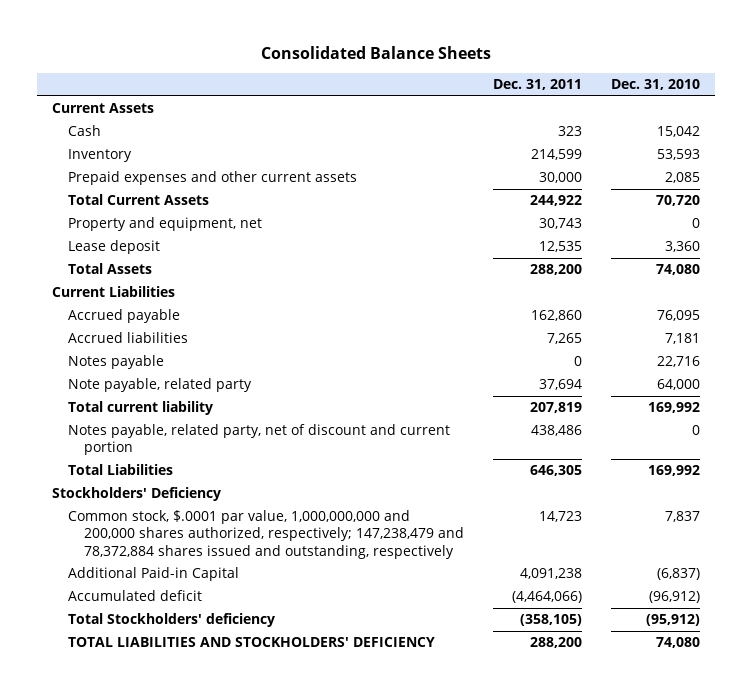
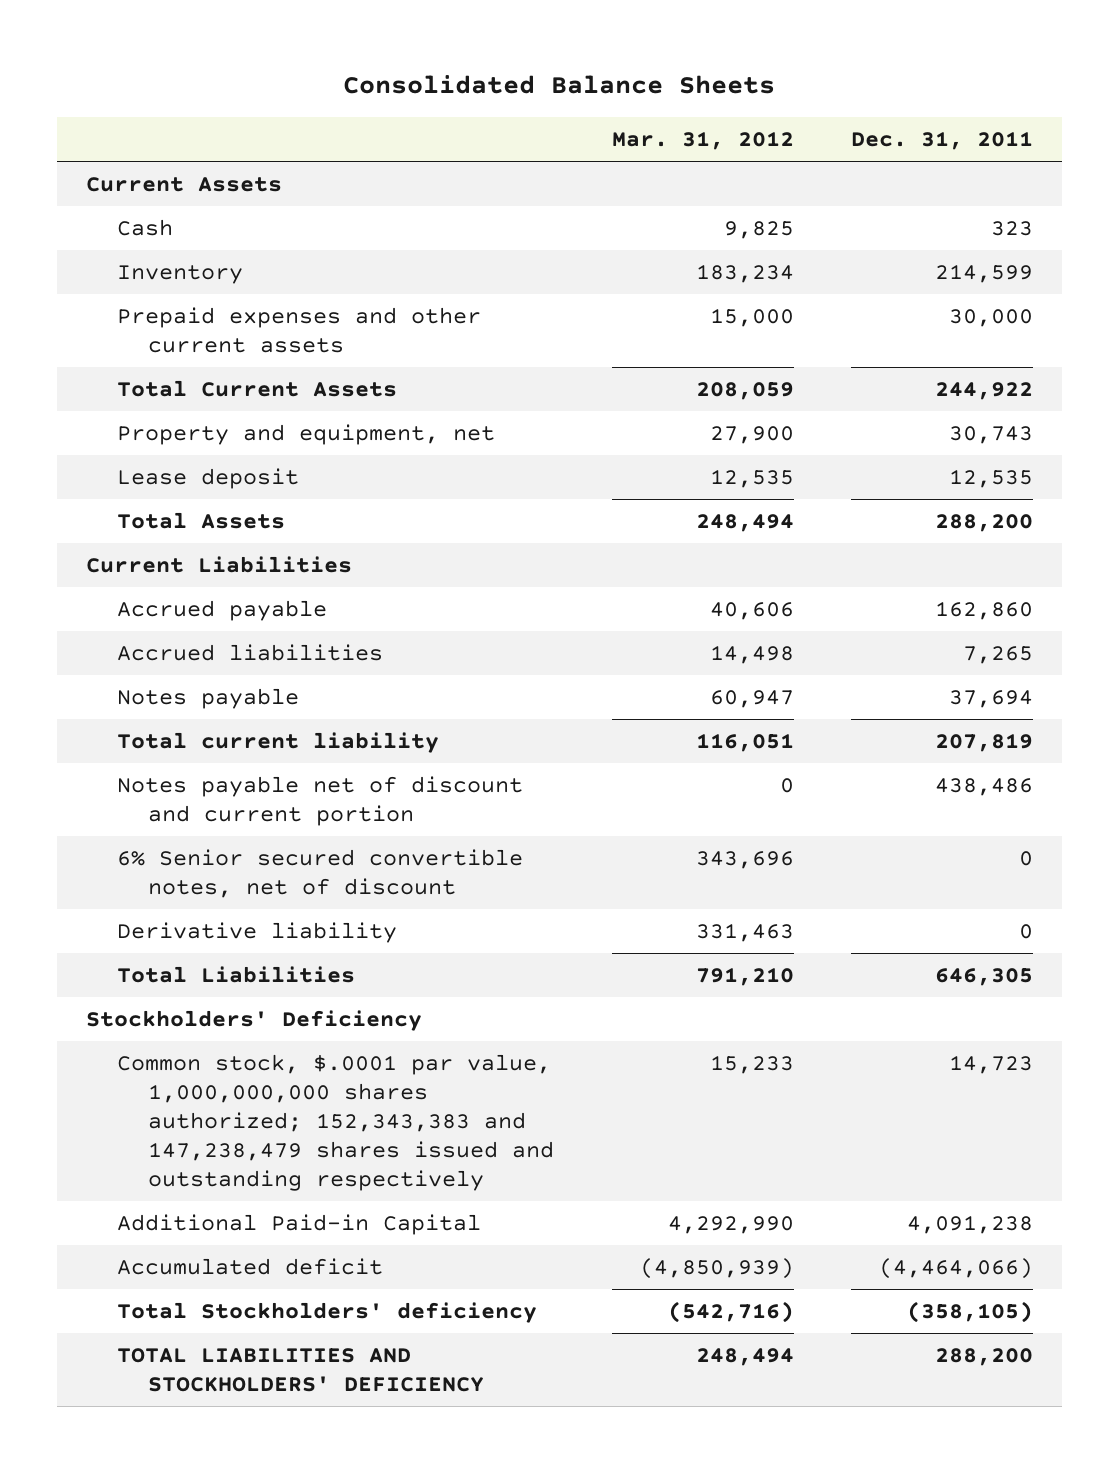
[611,79,701,91] Dec. 31, 2010 -> none
none -> [611,131,794,151] Mar. 31, 2012
[67,378,252,393] Note payable, related party -> none
[574,356,583,367] 0 -> [949,689,1034,708] 37,694
[67,424,450,456] Notes payable, related party, net of discount and current portion -> [116,775,523,826] Notes payable net of discount and current portion
none -> [116,848,523,898] 6% Senior secured convertible notes, net of discount
none -> [116,921,397,943] Derivative liability
[67,510,464,559] Common stock, $.0001 par value, 1,000,000,000 and 200,000 shares authorized, respectively; 147,238,479 and 78,372,884 shares issued and outstanding, respectively -> [116,1053,555,1191] Common stock, $.0001 par value, 1,000,000,000 shares authorized; 152,343,383 and 147,238,479 shares issued and outstanding respectively

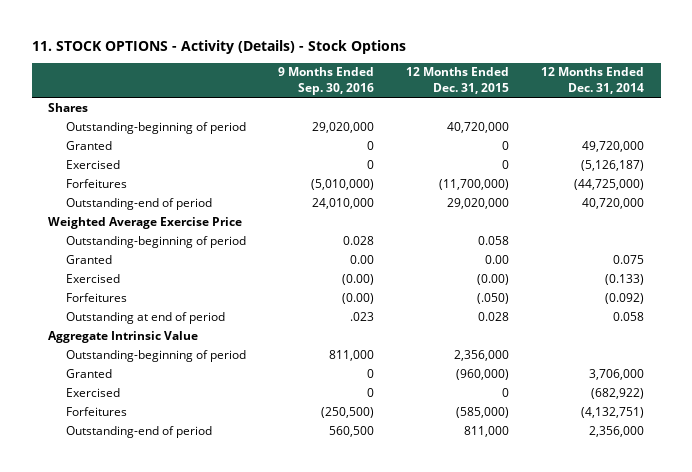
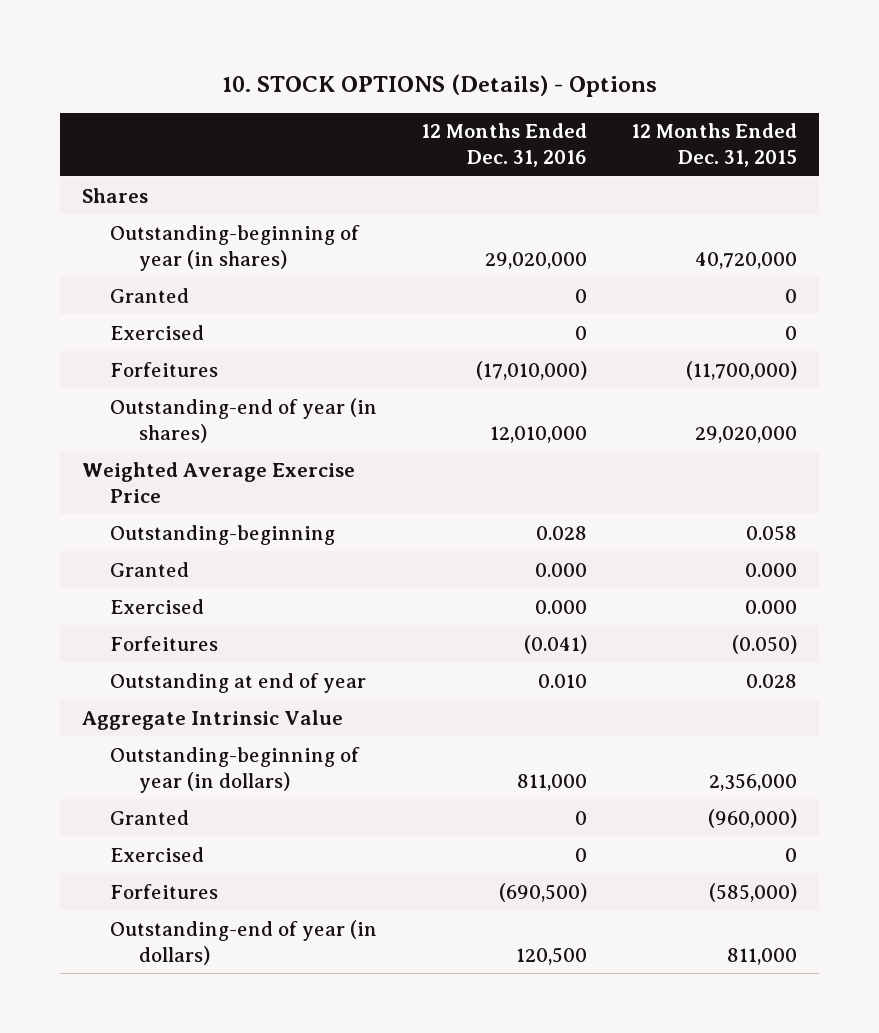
[31,39,406,54] 11. STOCK OPTIONS - Activity (Details) - Stock Options -> [221,74,657,98] 10. STOCK OPTIONS (Details) - Options
[278,67,375,96] 9 Months Ended Sep. 30, 2016 -> none
[541,67,645,95] 12 Months Ended Dec. 31, 2014 -> none
none -> [421,123,588,168] 12 Months Ended Dec. 31, 2016
[65,121,246,134] Outstanding-beginning of period -> [110,224,361,271] Outstanding-beginning of year (in shares)
[65,197,212,210] Outstanding-end of period -> [110,397,378,443] Outstanding-end of year (in shares)
[65,235,246,248] Outstanding-beginning of period -> [110,524,336,545] Outstanding-beginning
[485,254,510,264] 0.00 -> [745,562,798,577] 0.000
[477,273,510,285] (0.00) -> [745,599,798,614] 0.000
[477,292,510,304] (.050) -> [732,634,798,654] (0.050)
[65,311,225,324] Outstanding at end of period -> [110,672,367,693] Outstanding at end of year
[65,349,246,362] Outstanding-beginning of period -> [110,746,361,793] Outstanding-beginning of year (in dollars)
[65,425,212,438] Outstanding-end of period -> [110,919,378,965] Outstanding-end of year (in dollars)

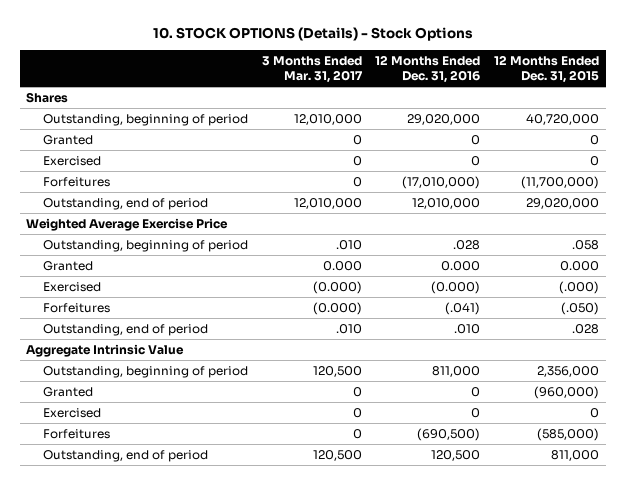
[221,74,657,98] 10. STOCK OPTIONS (Details) - Options -> [152,27,473,42] 10. STOCK OPTIONS (Details) - Stock Options
none -> [261,55,363,84] 3 Months Ended Mar. 31, 2017
[110,224,361,271] Outstanding-beginning of year (in shares) -> [43,113,249,126] Outstanding, beginning of period
[110,397,378,443] Outstanding-end of year (in shares) -> [43,197,209,210] Outstanding, end of period
[110,524,336,545] Outstanding-beginning -> [43,239,249,252] Outstanding, beginning of period
[536,525,588,540] 0.028 -> [453,239,481,250] .028
[746,524,798,541] 0.058 -> [572,239,600,250] .058
[535,599,588,614] 0.000 -> [431,280,481,294] (0.000)
[745,599,798,614] 0.000 -> [559,280,600,294] (.000)
[524,634,588,654] (0.041) -> [445,301,481,315] (.041)
[732,634,798,654] (0.050) -> [561,301,600,315] (.050)
[110,672,367,693] Outstanding at end of year -> [43,323,209,336] Outstanding, end of period
[538,673,588,688] 0.010 -> [454,323,481,334] .010
[746,673,798,688] 0.028 -> [572,323,600,334] .028
[110,746,361,793] Outstanding-beginning of year (in dollars) -> [43,365,249,378] Outstanding, beginning of period
[110,919,378,965] Outstanding-end of year (in dollars) -> [43,449,209,462] Outstanding, end of period

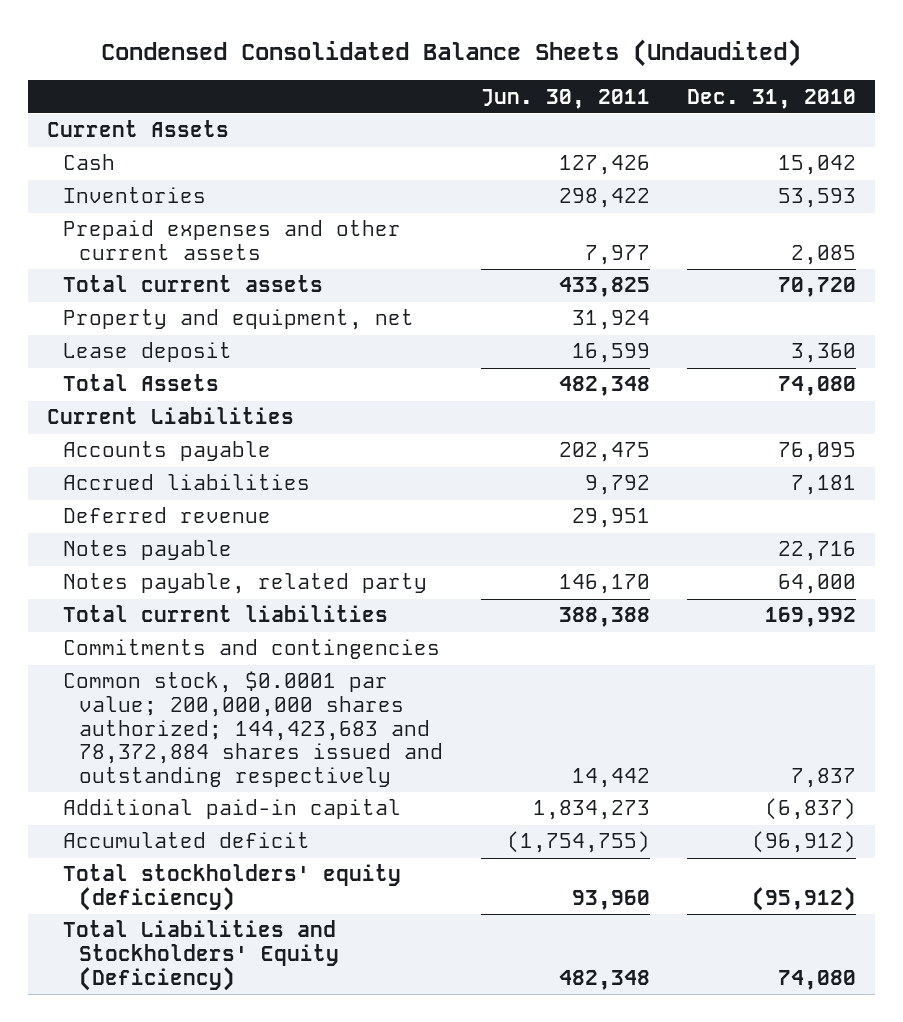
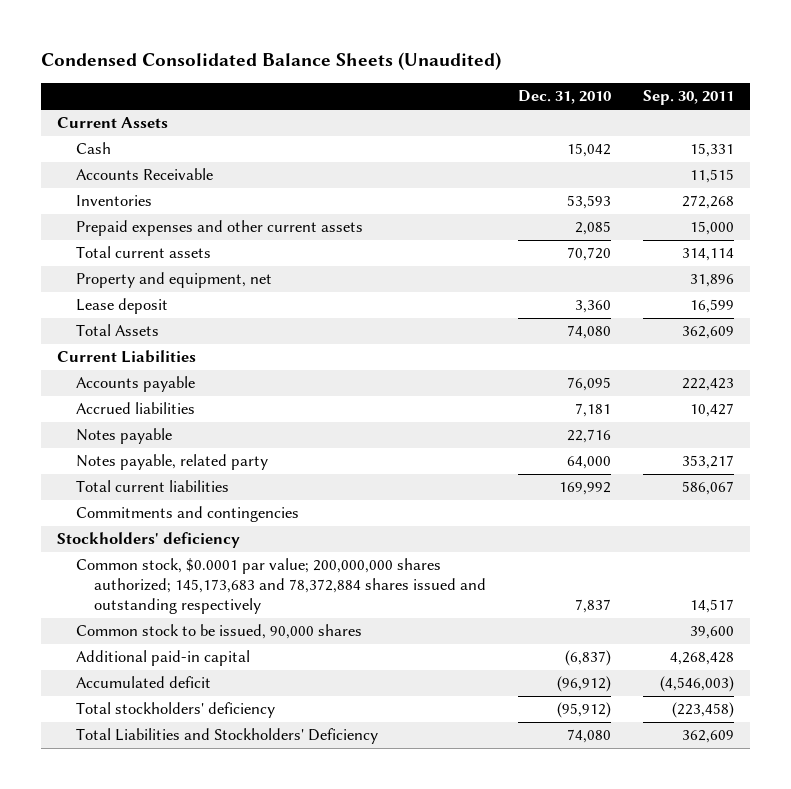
[101,38,802,67] Condensed Consolidated Balance Sheets (Undaudited) -> [41,52,502,71] Condensed Consolidated Balance Sheets (Unaudited)
[480,88,650,109] Jun. 30, 2011 -> none
none -> [643,90,735,106] Sep. 30, 2011
none -> [75,168,213,181] Accounts Receivable
[62,507,271,524] Deferred revenue -> none
none -> [56,532,240,549] Stockholders' deficiency
[62,671,444,788] Common stock, $0.0001 par value; 200,000,000 shares authorized; 144,423,683 and 78,372,884 shares issued and outstanding respectively -> [75,558,487,615] Common stock, $0.0001 par value; 200,000,000 shares authorized; 145,173,683 and 78,372,884 shares issued and outstanding respectively
none -> [75,624,362,640] Common stock to be issued, 90,000 shares
[62,864,401,912] Total stockholders' equity (deficiency) -> [75,702,275,719] Total stockholders' deficiency
[62,920,340,991] Total Liabilities and Stockholders' Equity (Deficiency) -> [75,728,378,745] Total Liabilities and Stockholders' Deficiency

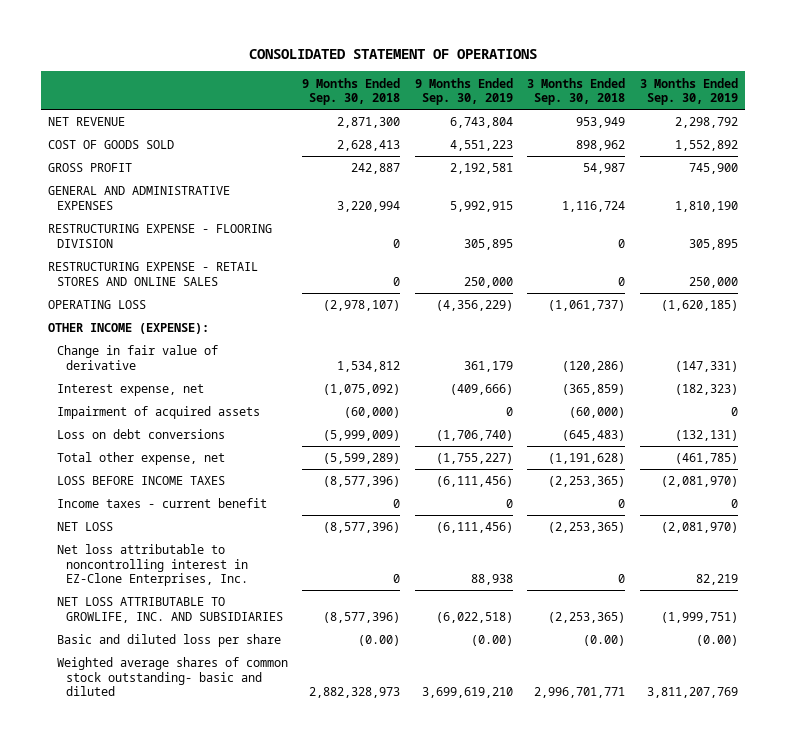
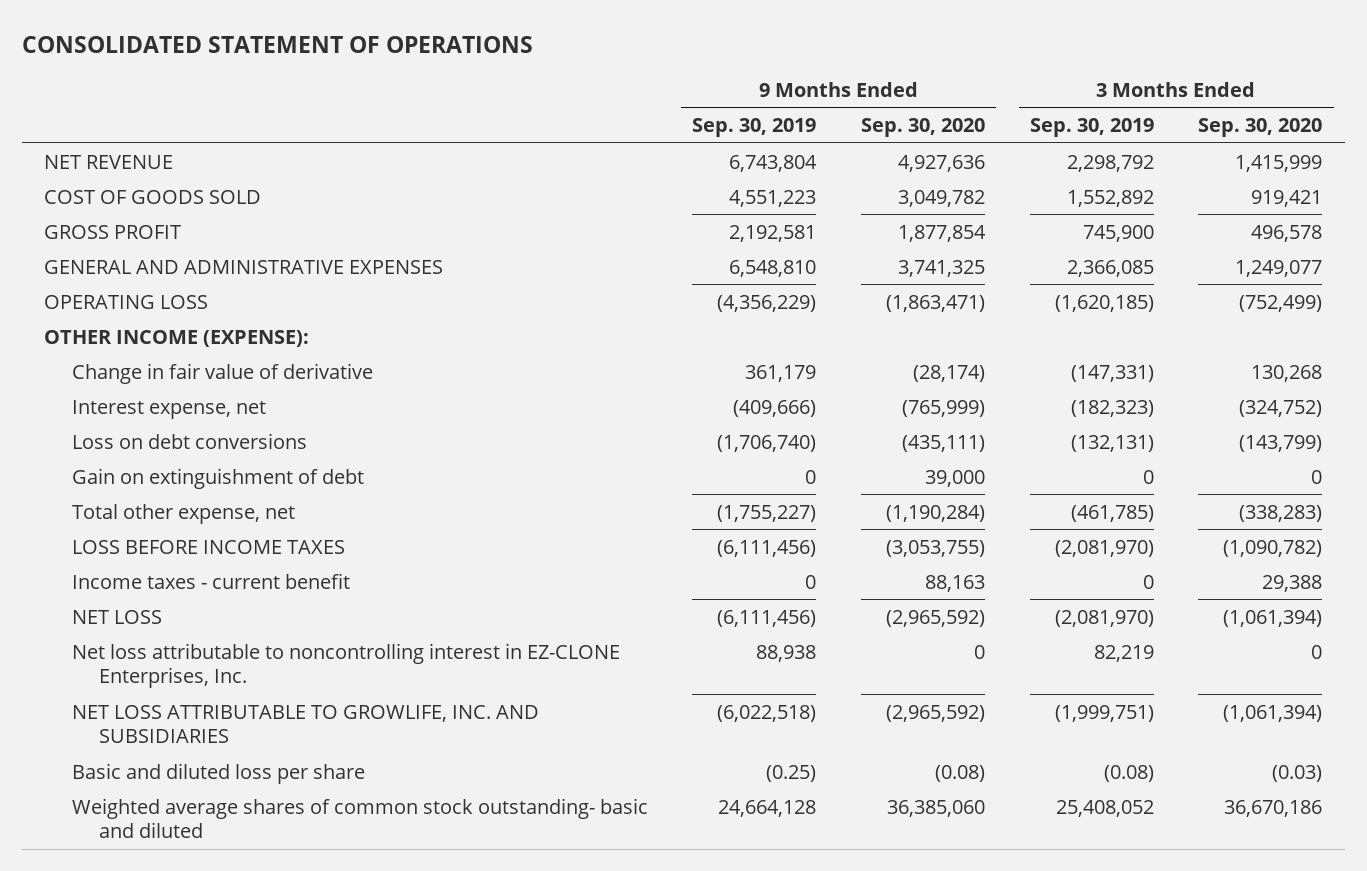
[302,77,401,106] 9 Months Ended Sep. 30, 2018 -> none
[527,77,626,106] 3 Months Ended Sep. 30, 2018 -> none
none -> [861,118,986,138] Sep. 30, 2020
none -> [1198,118,1323,138] Sep. 30, 2020
[47,224,272,248] RESTRUCTURING EXPENSE - FLOORING DIVISION -> none
[47,262,258,286] RESTRUCTURING EXPENSE - RETAIL STORES AND ONLINE SALES -> none
[449,200,513,212] 5,992,915 -> [729,259,817,277] 6,548,810
[674,200,738,212] 1,810,190 -> [1066,259,1154,277] 2,366,085
[57,406,261,420] Impairment of acquired assets -> none
none -> [71,467,364,489] Gain on extinguishment of debt
[57,544,249,587] Net loss attributable to noncontrolling interest in EZ-Clone Enterprises, Inc. -> [71,642,620,689] Net loss attributable to noncontrolling interest in EZ-CLONE Enterprises, Inc.
[470,635,513,647] (0.00) -> [766,764,817,782] (0.25)
[695,635,738,647] (0.00) -> [1103,764,1154,782] (0.08)
[421,687,513,699] 3,699,619,210 -> [718,799,817,817] 24,664,128
[646,687,738,699] 3,811,207,769 -> [1055,799,1154,817] 25,408,052

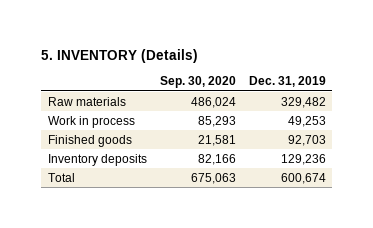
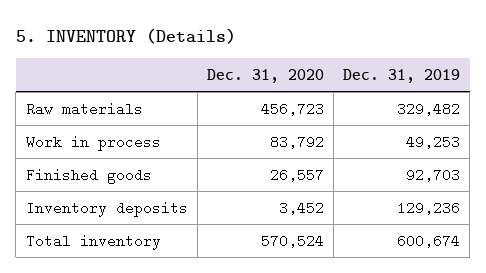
[159,76,236,89] Sep. 30, 2020 -> none
none -> [206,68,324,83] Dec. 31, 2020
[47,172,75,182] Total -> [25,233,161,250] Total inventory

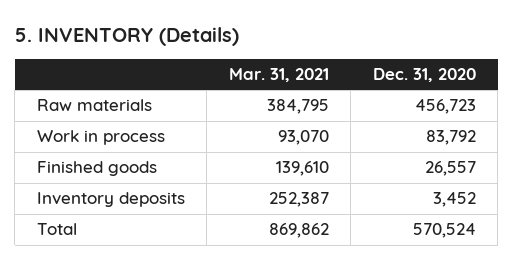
[343,68,461,83] Dec. 31, 2019 -> none
none -> [228,68,329,83] Mar. 31, 2021
[25,233,161,250] Total inventory -> [36,223,77,236] Total

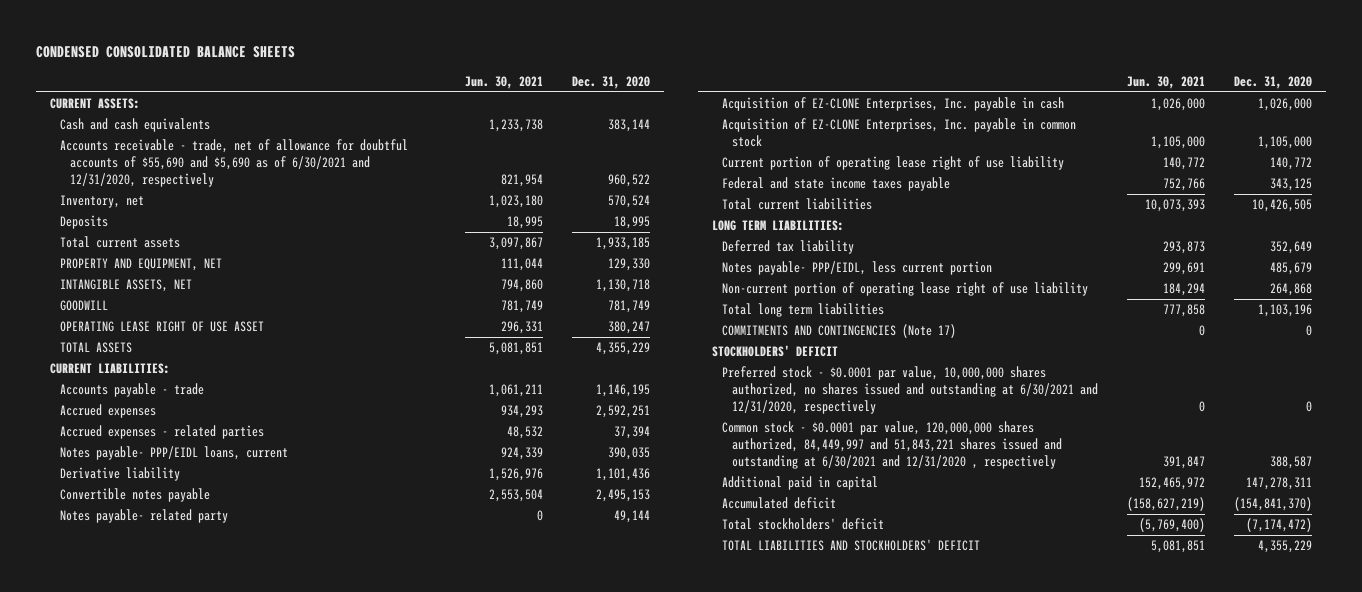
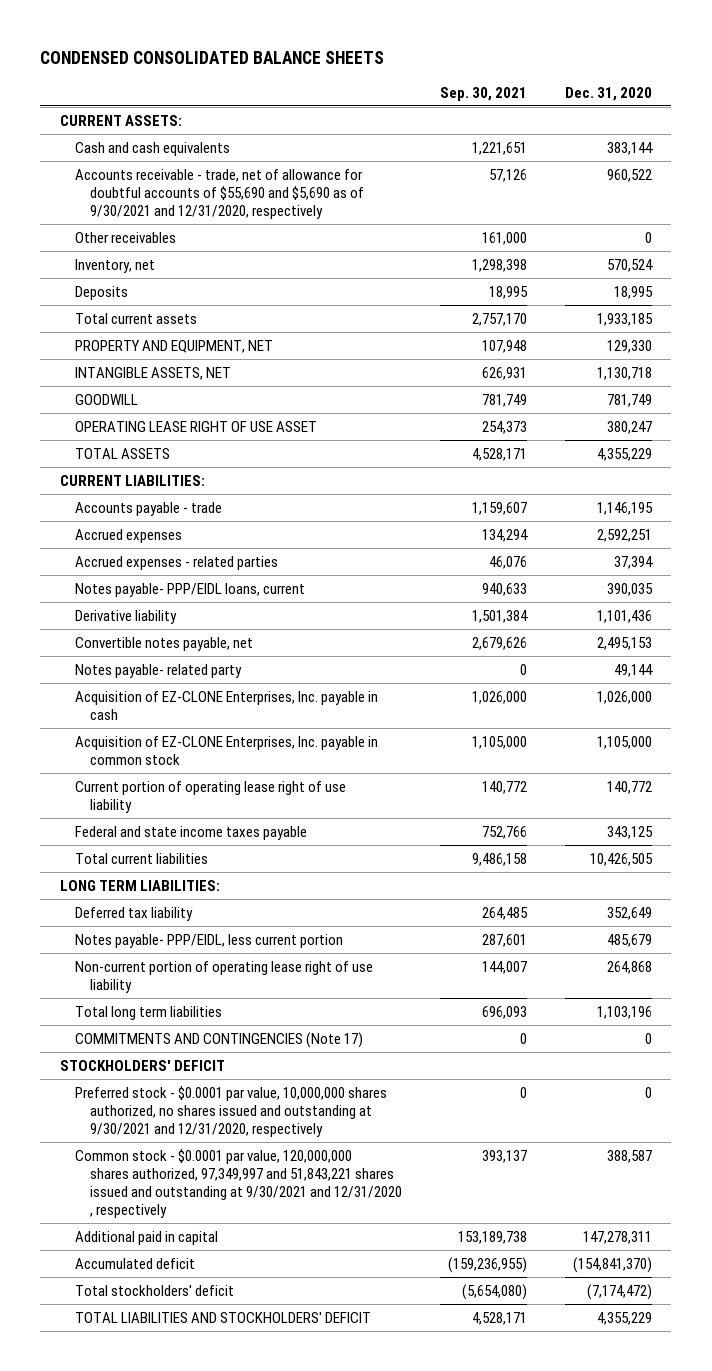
[465,75,544,89] Jun. 30, 2021 -> none
none -> [440,86,528,101] Sep. 30, 2021
[60,139,409,188] Accounts receivable - trade, net of allowance for doubtful accounts of $55,690 and $5,690 as of 6/30/2021 and 12/31/2020, respectively -> [74,168,365,219] Accounts receivable - trade, net of allowance for doubtful accounts of $55,690 and $5,690 as of 9/30/2021 and 12/31/2020, respectively
none -> [74,231,176,243] Other receivables
[60,488,211,503] Convertible notes payable -> [74,636,253,651] Convertible notes payable, net
[722,366,1099,415] Preferred stock - $0.0001 par value, 10,000,000 shares authorized, no shares issued and outstanding at 6/30/2021 and 12/31/2020, respectively -> [74,1085,387,1137] Preferred stock - $0.0001 par value, 10,000,000 shares authorized, no shares issued and outstanding at 9/30/2021 and 12/31/2020, respectively
[722,421,1063,470] Common stock - $0.0001 par value, 120,000,000 shares authorized, 84,449,997 and 51,843,221 shares issued and outstanding at 6/30/2021 and 12/31/2020 , respectively -> [74,1148,403,1218] Common stock - $0.0001 par value, 120,000,000 shares authorized, 97,349,997 and 51,843,221 shares issued and outstanding at 9/30/2021 and 12/31/2020 , respectively

